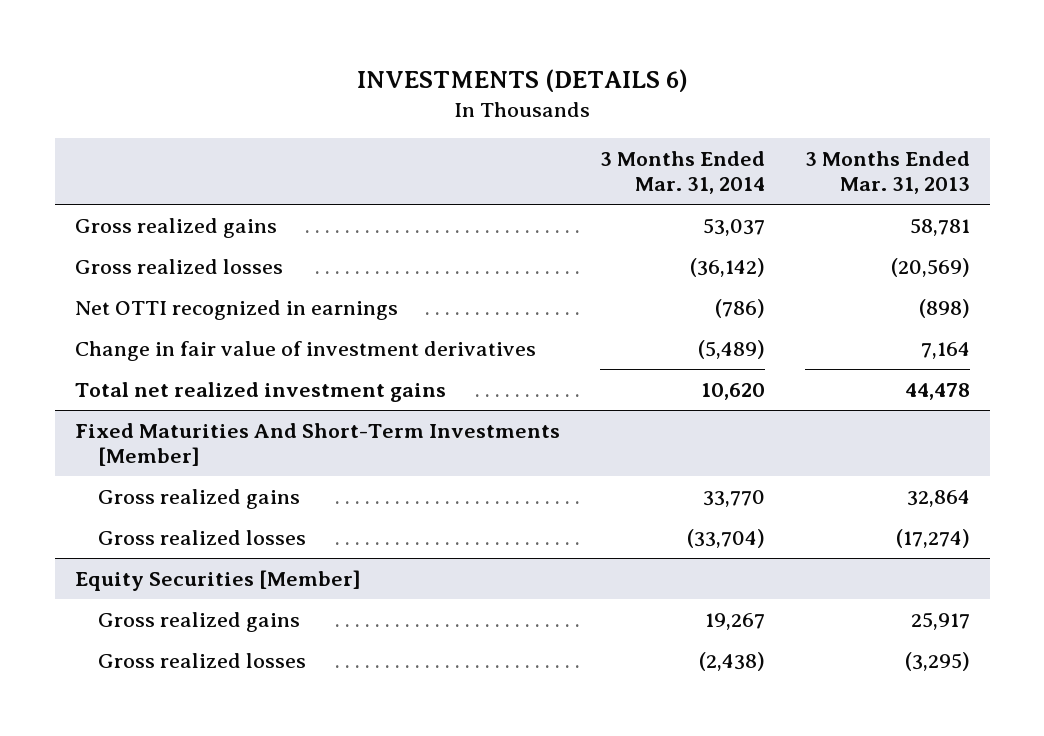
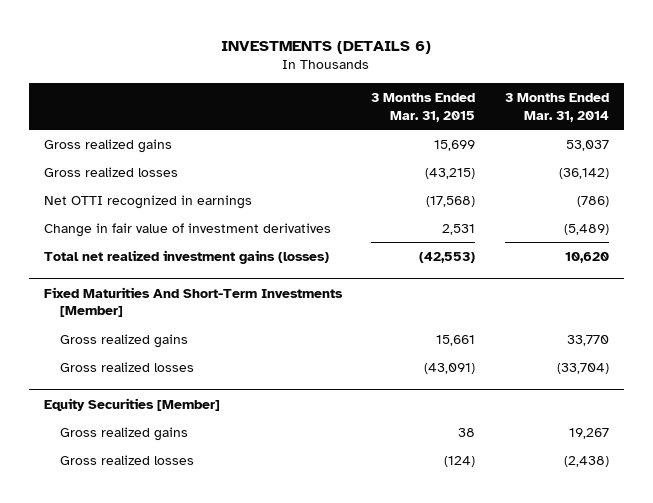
[804,150,970,195] 3 Months Ended Mar. 31, 2013 -> none
none -> [371,92,476,122] 3 Months Ended Mar. 31, 2015
[74,381,446,402] Total net realized investment gains -> [43,249,329,264] Total net realized investment gains (losses)

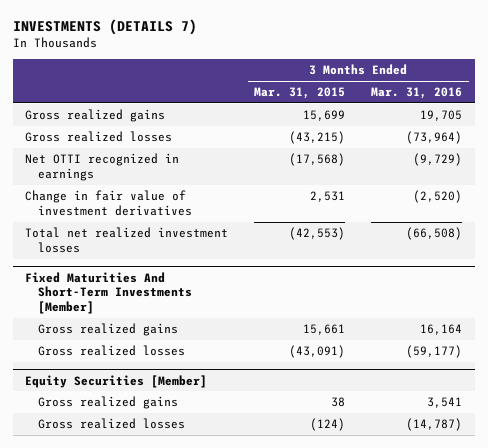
[221,40,432,54] INVESTMENTS (DETAILS 6) -> [12,19,197,36] INVESTMENTS (DETAILS 7)
[505,92,610,122] 3 Months Ended Mar. 31, 2014 -> none
none -> [371,87,463,100] Mar. 31, 2016
[43,249,329,264] Total net realized investment gains (losses) -> [25,227,229,254] Total net realized investment losses

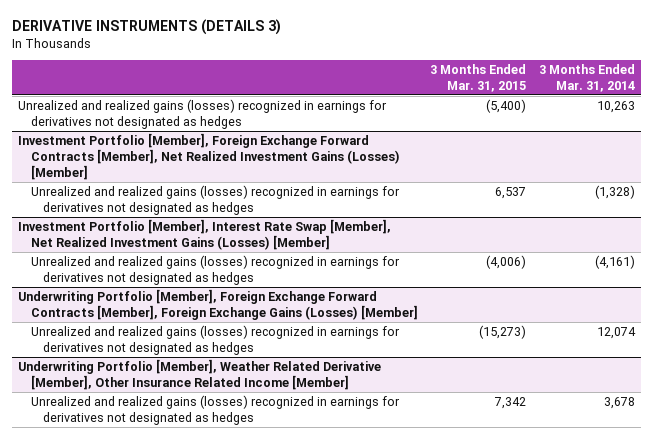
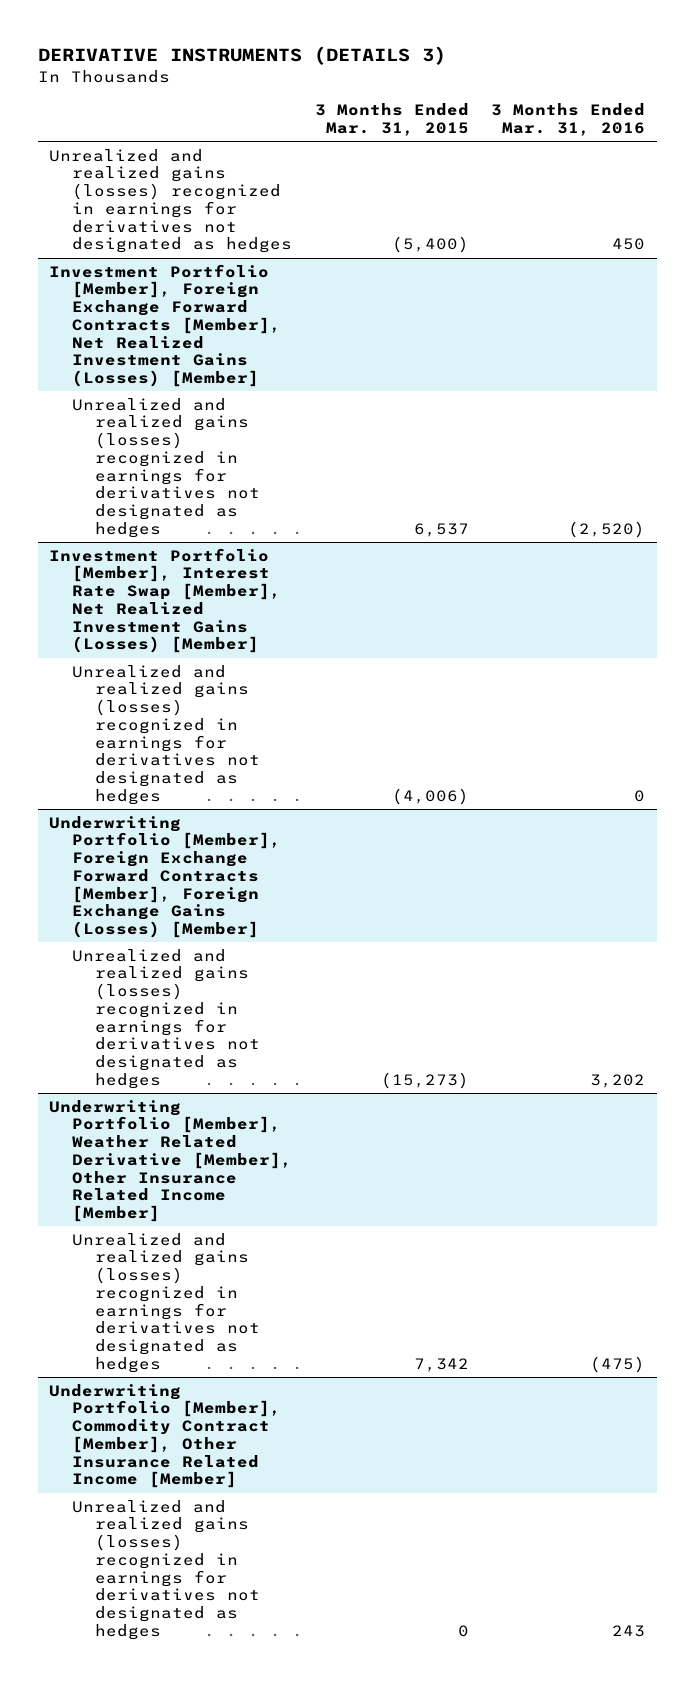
[539,63,636,92] 3 Months Ended Mar. 31, 2014 -> none
none -> [491,103,646,137] 3 Months Ended Mar. 31, 2016
none -> [48,1383,281,1489] Underwriting Portfolio [Member], Commodity Contract [Member], Other Insurance Related Income [Member]
none -> [71,1499,260,1640] Unrealized and realized gains (losses) recognized in earnings for derivatives not designated as hedges

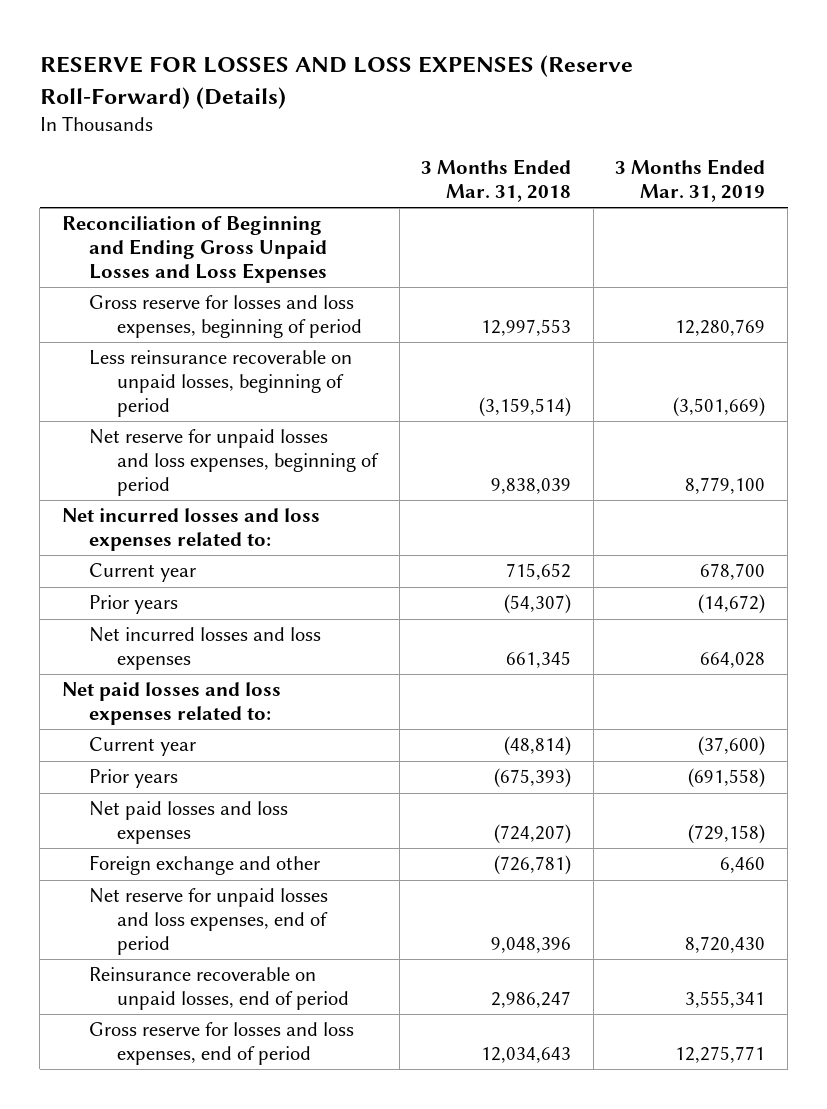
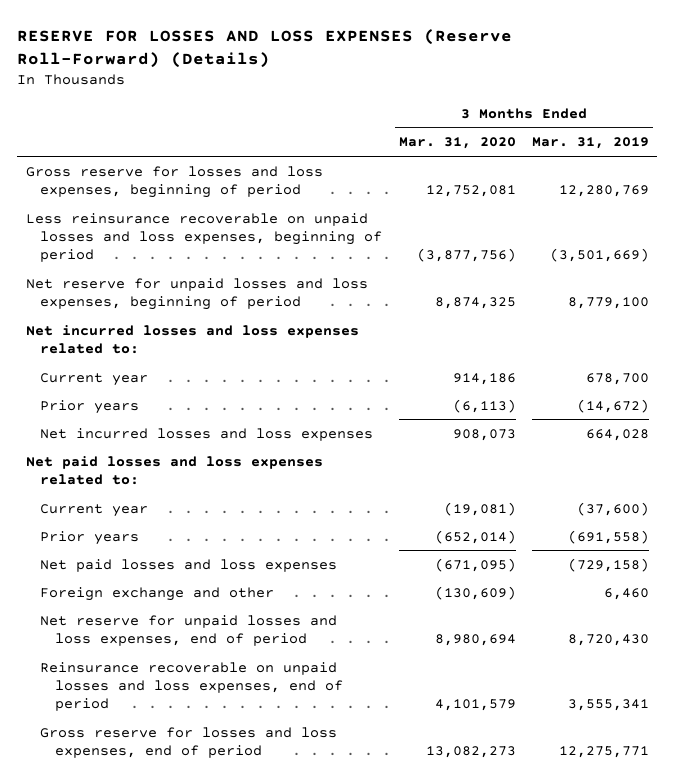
[421,159,572,203] 3 Months Ended Mar. 31, 2018 -> none
none -> [398,137,516,150] Mar. 31, 2020
[61,216,328,284] Reconciliation of Beginning and Ending Gross Unpaid Losses and Loss Expenses -> none
[89,350,353,418] Less reinsurance recoverable on unpaid losses, beginning of period -> [25,212,383,263] Less reinsurance recoverable on unpaid losses and loss expenses, beginning of period
[89,967,349,1011] Reinsurance recoverable on unpaid losses, end of period -> [40,661,344,712] Reinsurance recoverable on unpaid losses and loss expenses, end of period

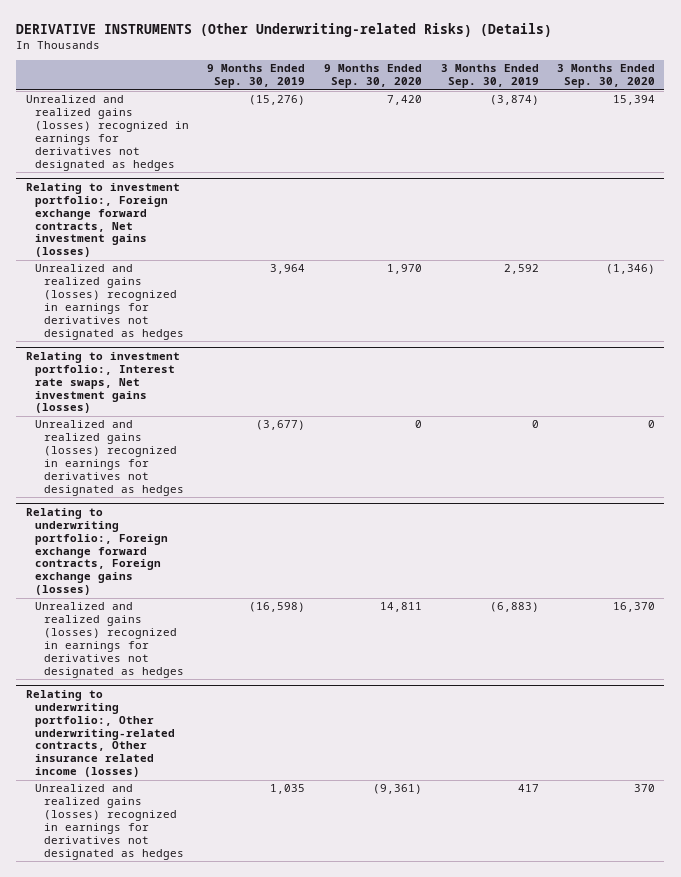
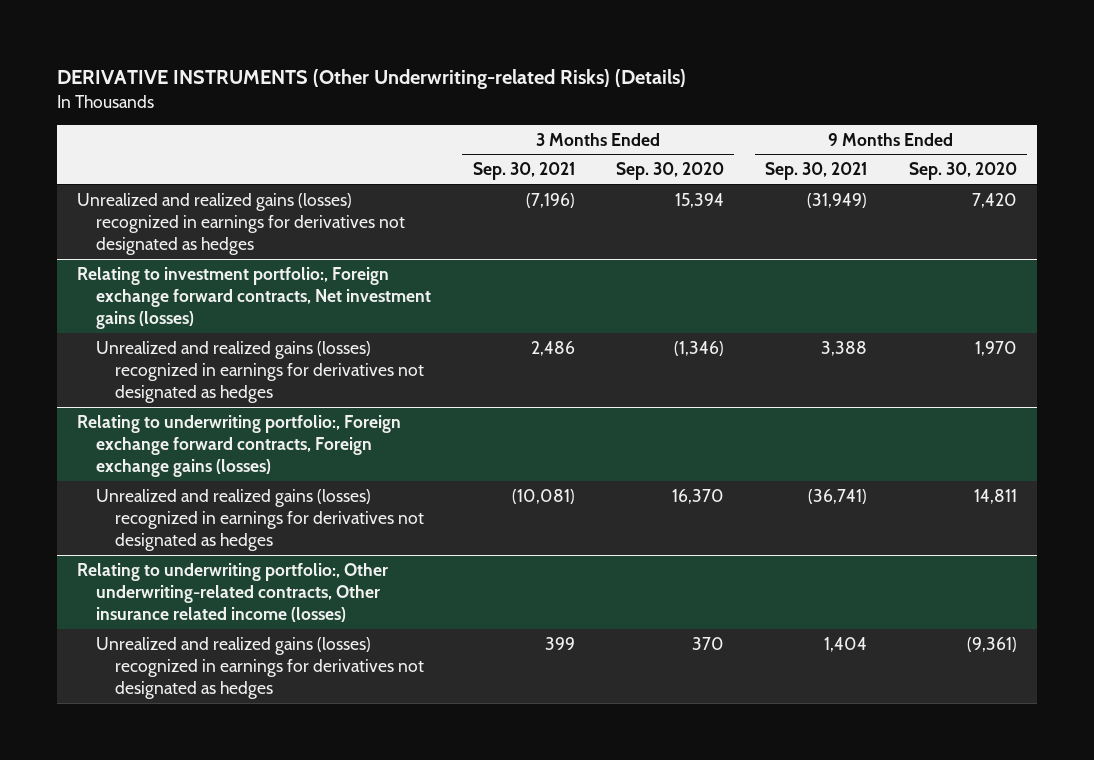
[207,64,306,89] 9 Months Ended Sep. 30, 2019 -> none
[440,64,539,89] 3 Months Ended Sep. 30, 2019 -> none
none -> [472,162,575,181] Sep. 30, 2021
none -> [765,162,868,181] Sep. 30, 2021
[25,351,180,414] Relating to investment portfolio:, Interest rate swaps, Net investment gains (losses) -> none
[34,420,184,496] Unrealized and realized gains (losses) recognized in earnings for derivatives not designated as hedges -> none

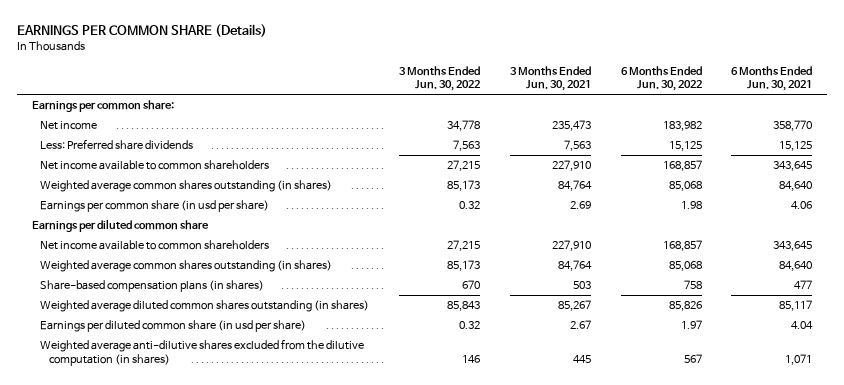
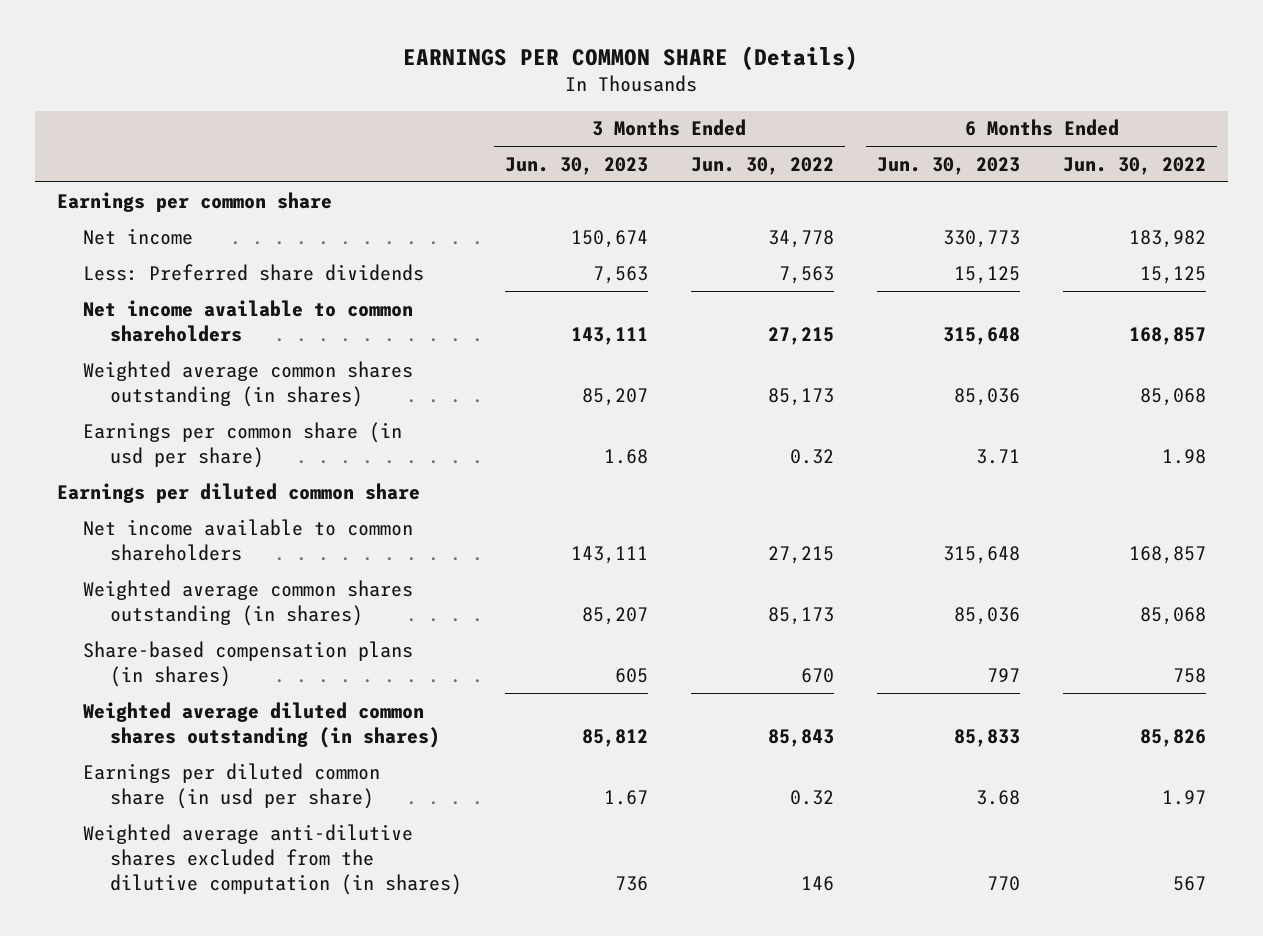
[509,65,591,92] 3 Months Ended Jun. 30, 2021 -> none
[731,65,813,92] 6 Months Ended Jun. 30, 2021 -> none
none -> [504,156,648,175] Jun. 30, 2023
none -> [877,156,1021,175] Jun. 30, 2023
[32,99,175,112] Earnings per common share: -> [56,191,332,212] Earnings per common share

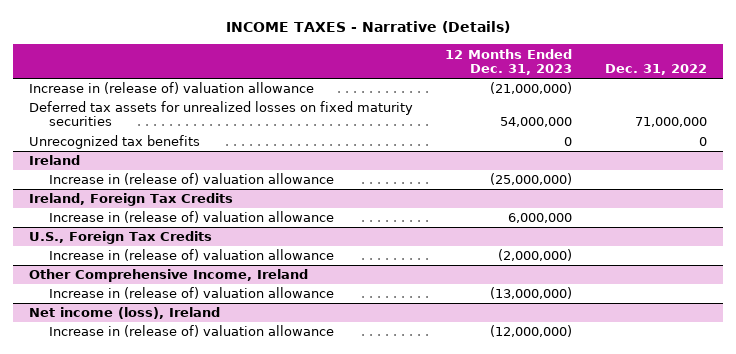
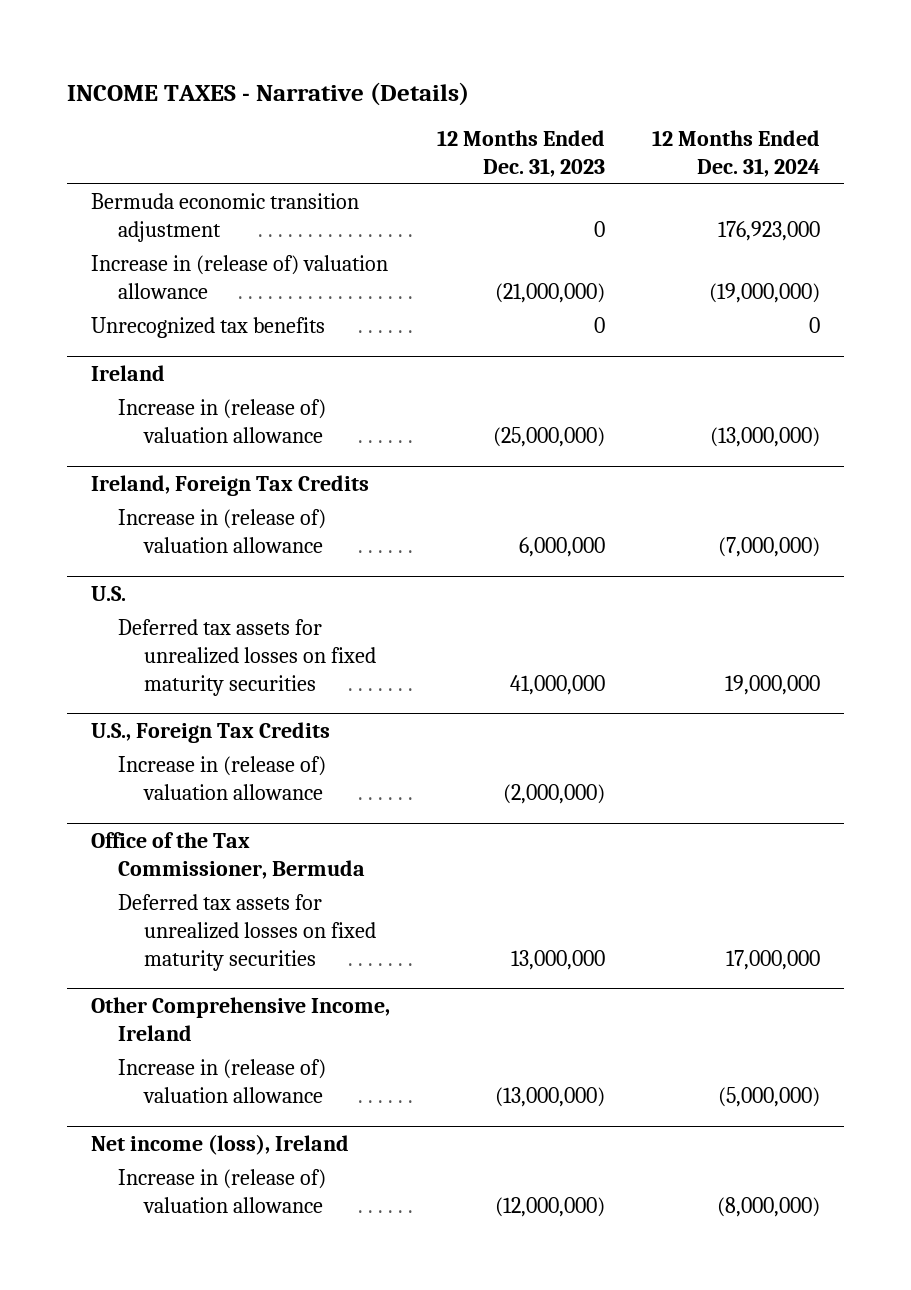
[604,63,707,75] Dec. 31, 2022 -> none
none -> [652,130,821,178] 12 Months Ended Dec. 31, 2024
none -> [90,193,359,243] Bermuda economic transition adjustment
[29,101,414,127] Deferred tax assets for unrealized losses on fixed maturity securities -> none
none -> [90,586,126,602] U.S.
none -> [117,619,377,696] Deferred tax assets for unrealized losses on fixed maturity securities
none -> [90,832,365,879] Office of the Tax Commissioner, Bermuda
none -> [117,894,377,971] Deferred tax assets for unrealized losses on fixed maturity securities

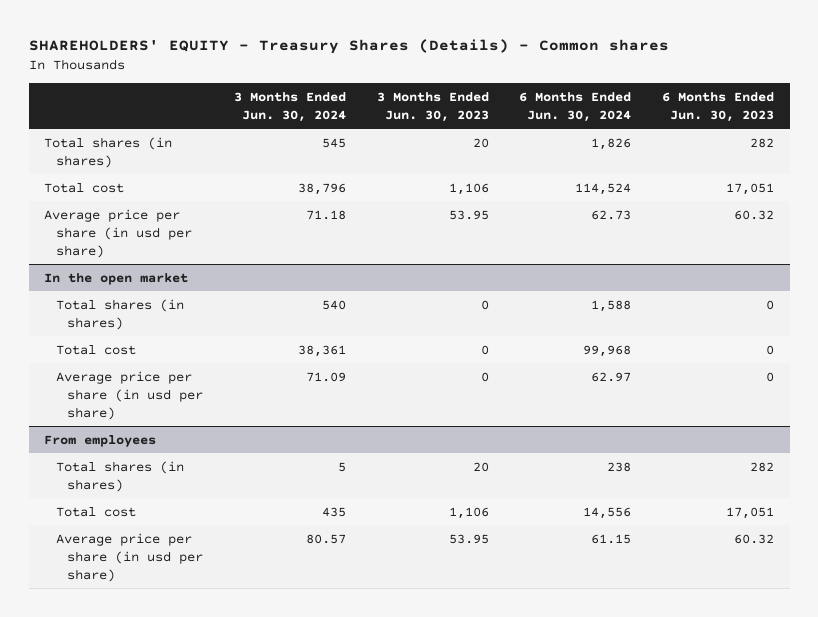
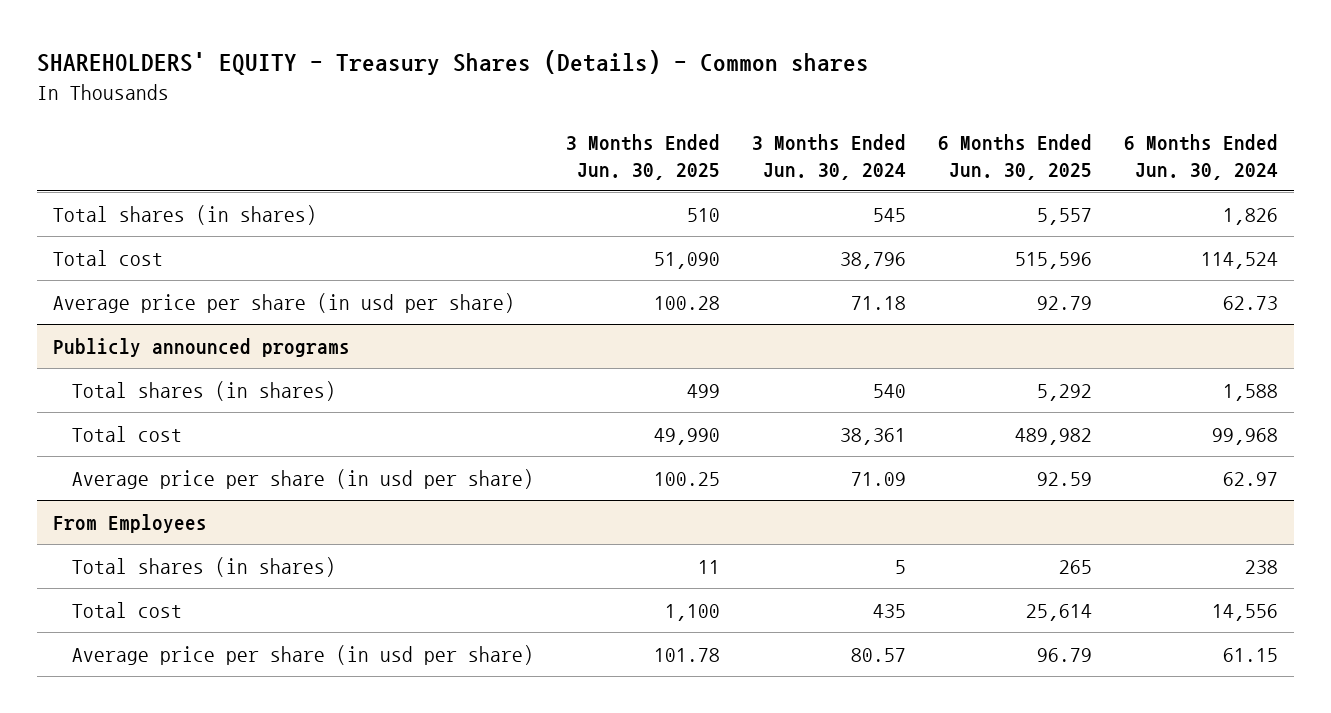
[376,91,489,122] 3 Months Ended Jun. 30, 2023 -> none
[662,91,775,122] 6 Months Ended Jun. 30, 2023 -> none
none -> [565,133,720,180] 3 Months Ended Jun. 30, 2025
none -> [937,133,1092,180] 6 Months Ended Jun. 30, 2025
[44,272,189,285] In the open market -> [53,337,351,357] Publicly announced programs
[44,434,157,447] From employees -> [53,513,208,533] From Employees

